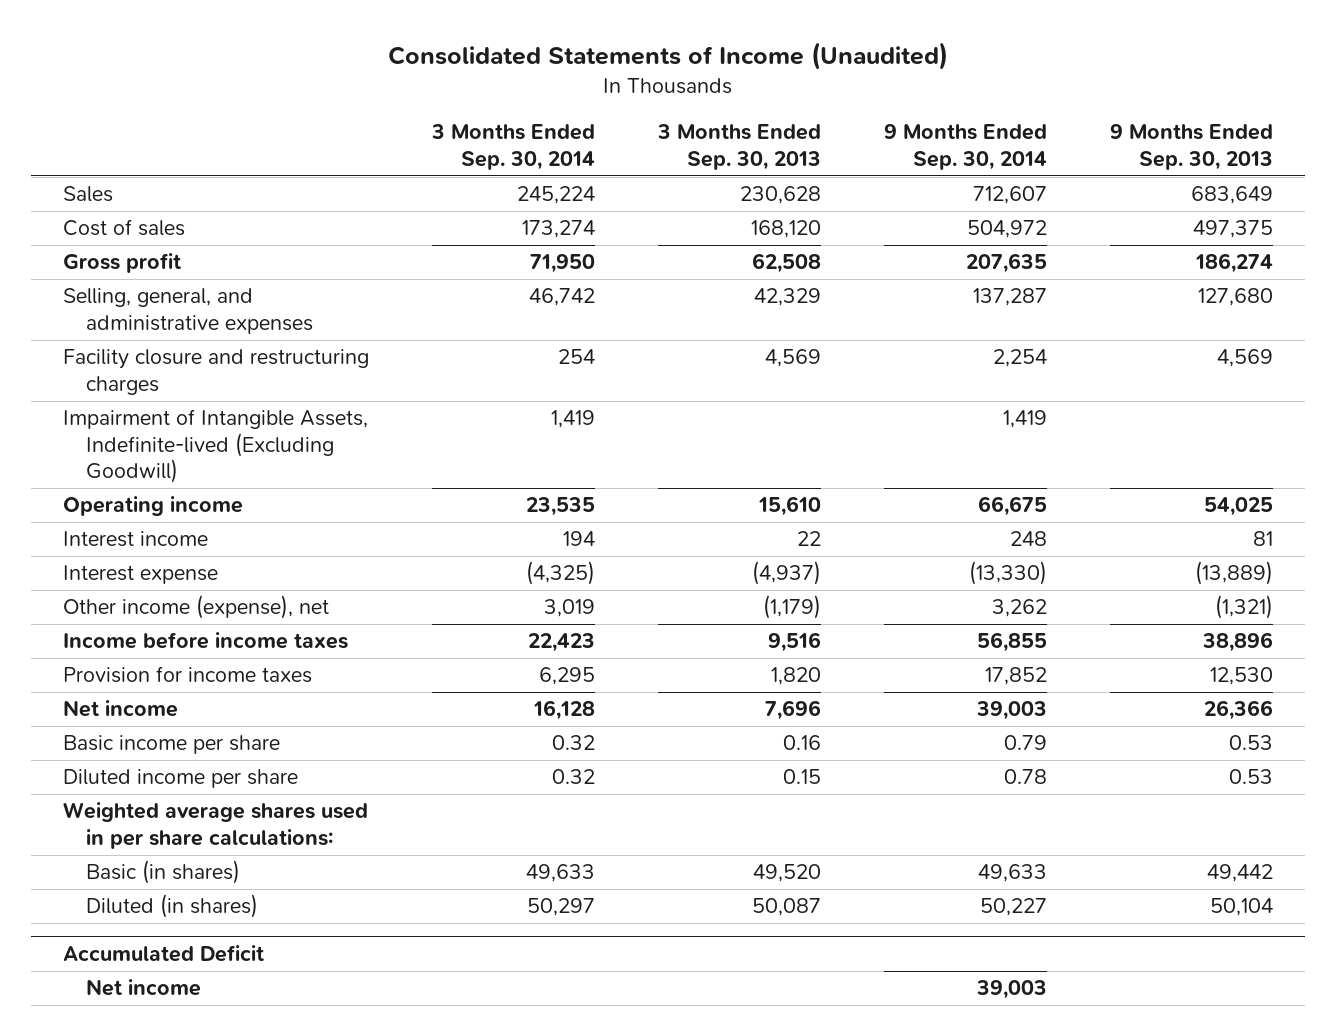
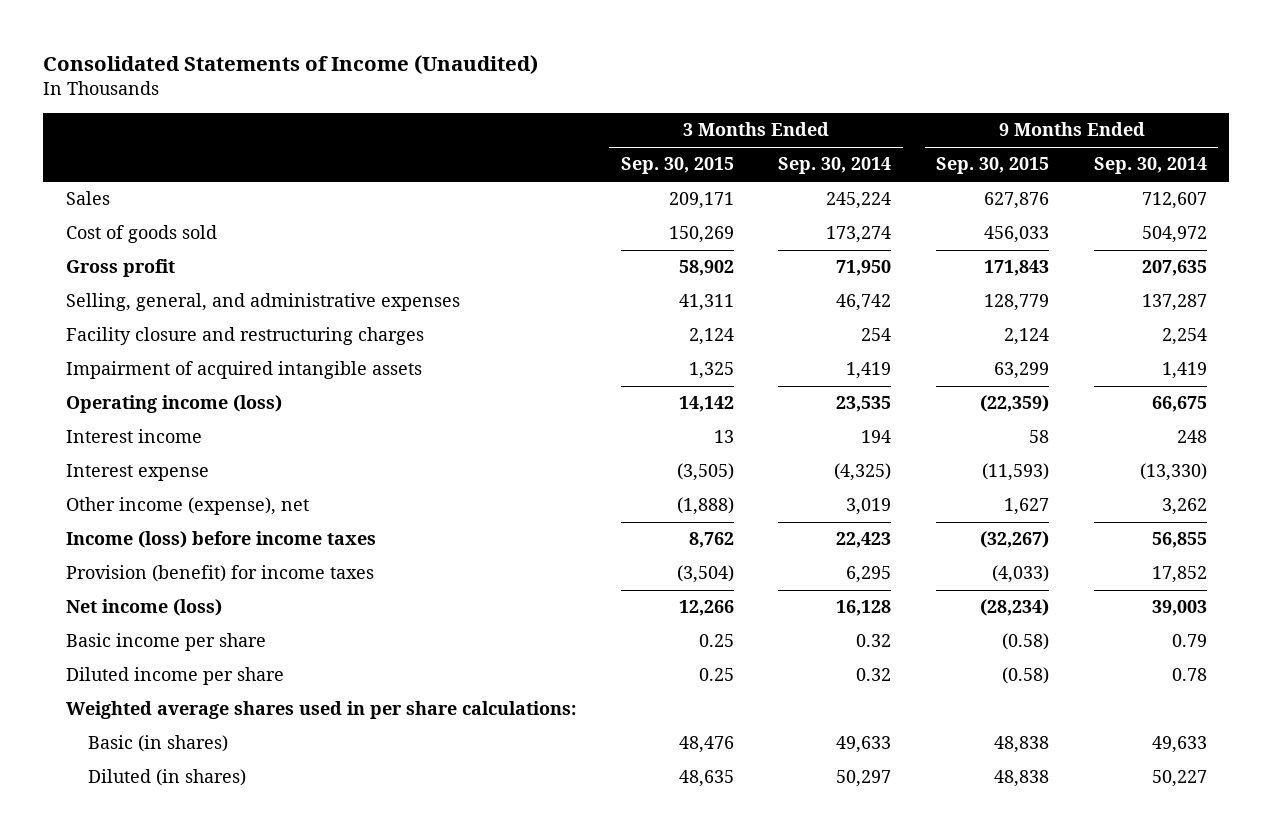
[656,124,821,170] 3 Months Ended Sep. 30, 2013 -> none
[1110,124,1274,170] 9 Months Ended Sep. 30, 2013 -> none
none -> [620,157,734,175] Sep. 30, 2015
none -> [936,157,1050,175] Sep. 30, 2015
[62,219,185,237] Cost of sales -> [65,225,217,244] Cost of goods sold
[62,409,368,484] Impairment of Intangible Assets, Indefinite-lived (Excluding Goodwill) -> [65,361,422,380] Impairment of acquired intangible assets
[62,496,243,517] Operating income -> [65,395,282,414] Operating income (loss)
[62,632,348,650] Income before income taxes -> [65,531,376,549] Income (loss) before income taxes
[62,666,312,684] Provision for income taxes -> [65,565,374,583] Provision (benefit) for income taxes
[62,700,178,718] Net income -> [65,599,222,617] Net income (loss)
[62,944,264,962] Accumulated Deficit -> none
[85,979,201,997] Net income -> none

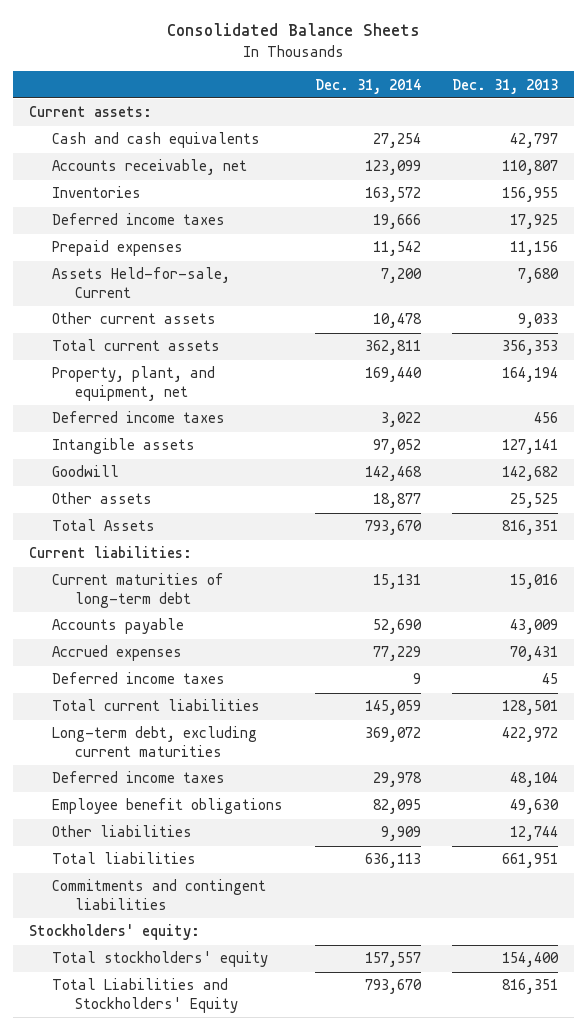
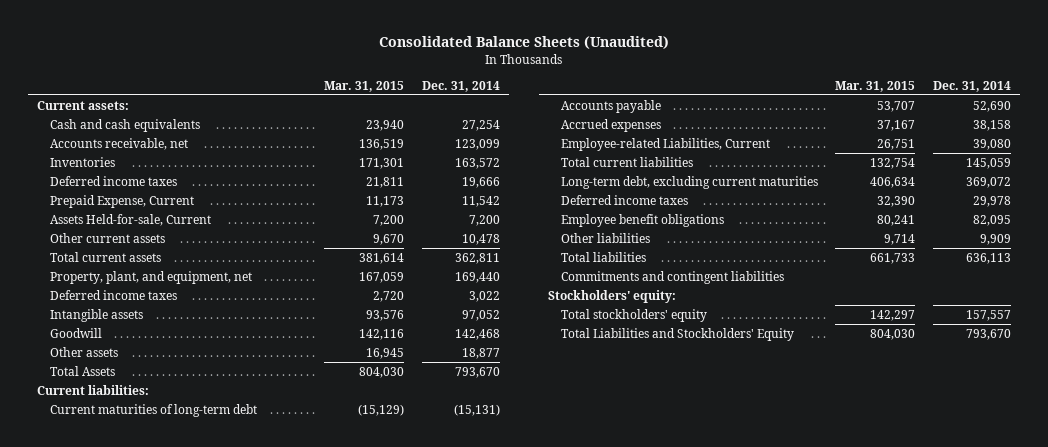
[166,23,420,37] Consolidated Balance Sheets -> [379,36,670,50] Consolidated Balance Sheets (Unaudited)
[452,78,559,94] Dec. 31, 2013 -> none
none -> [324,80,405,92] Mar. 31, 2015
[52,240,184,257] Prepaid expenses -> [49,194,194,208] Prepaid Expense, Current
[372,574,421,590] 15,131 -> [453,403,500,416] (15,131)
[52,672,226,685] Deferred income taxes -> none
[372,646,421,662] 77,229 -> [972,119,1011,131] 38,158
none -> [560,137,770,151] Employee-related Liabilities, Current

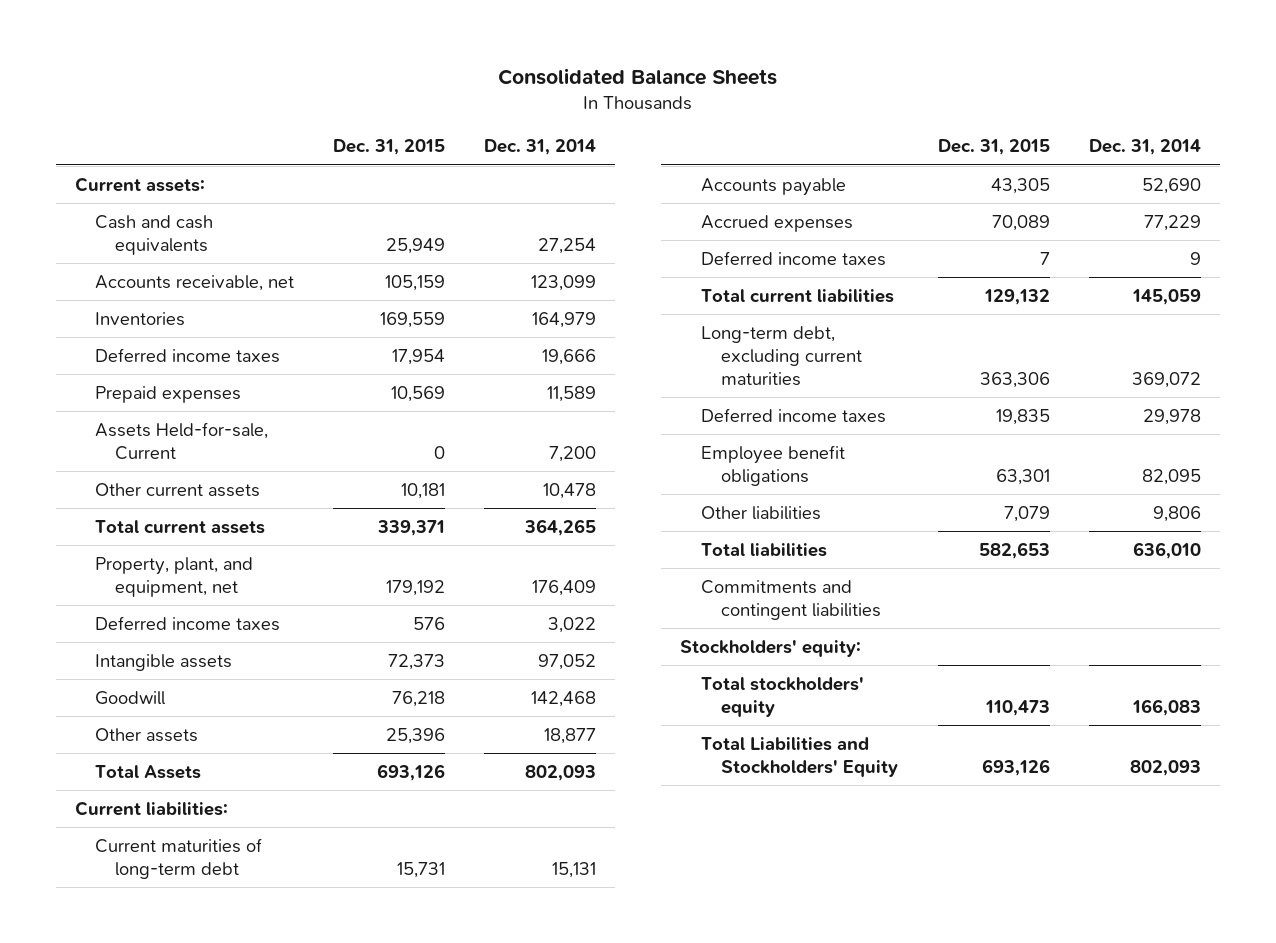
[379,36,670,50] Consolidated Balance Sheets (Unaudited) -> [497,68,777,86] Consolidated Balance Sheets
[324,80,405,92] Mar. 31, 2015 -> none
none -> [332,139,445,156] Dec. 31, 2015
[454,157,500,169] 163,572 -> [531,311,596,328] 164,979
[49,194,194,208] Prepaid Expense, Current -> [95,385,242,403] Prepaid expenses
[461,195,500,207] 11,542 -> [546,385,596,402] 11,589
[454,252,500,264] 362,811 -> [523,518,596,536] 364,265
[454,271,500,283] 169,440 -> [531,579,596,596] 176,409
[454,366,500,378] 793,670 -> [524,764,596,781] 802,093
[453,403,500,416] (15,131) -> [551,861,596,878] 15,131
[560,137,770,151] Employee-related Liabilities, Current -> none
[972,119,1011,131] 38,158 -> [1143,214,1201,231] 77,229
none -> [700,250,886,266] Deferred income taxes
[979,233,1011,245] 9,909 -> [1152,505,1201,522] 9,806
[965,252,1011,264] 636,113 -> [1132,541,1201,559] 636,010
[965,309,1011,321] 157,557 -> [1131,698,1201,716] 166,083
[965,328,1011,340] 793,670 -> [1129,759,1201,776] 802,093

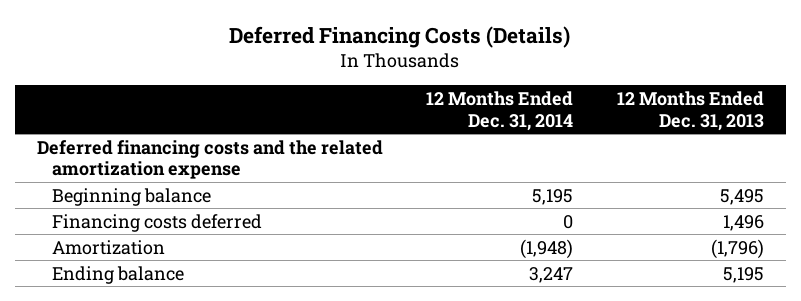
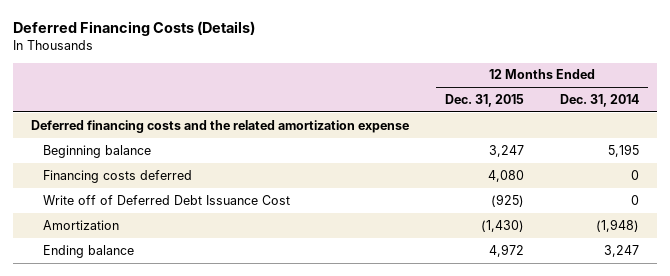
[617,91,765,131] 12 Months Ended Dec. 31, 2013 -> none
none -> [444,93,524,107] Dec. 31, 2015
none -> [43,194,291,205] Write off of Deferred Debt Issuance Cost

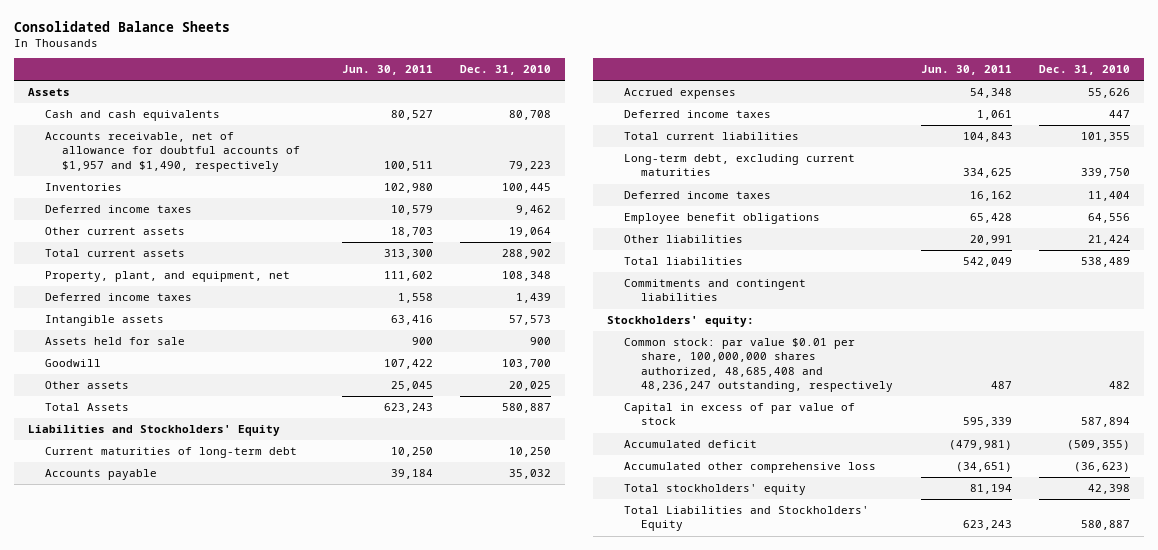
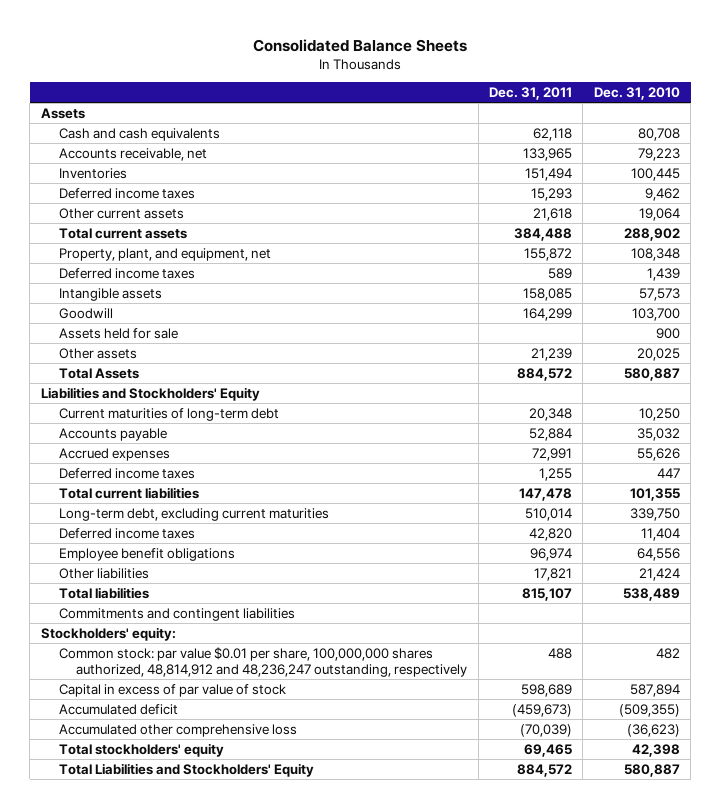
[341,65,433,76] Jun. 30, 2011 -> none
none -> [489,87,573,101] Dec. 31, 2011
[45,132,301,172] Accounts receivable, net of allowance for doubtful accounts of $1,957 and $1,490, respectively -> [58,147,207,161] Accounts receivable, net
[45,337,186,346] Assets held for sale -> [58,327,178,339] Assets held for sale
[623,338,894,393] Common stock: par value $0.01 per share, 100,000,000 shares authorized, 48,685,408 and 48,236,247 outstanding, respectively -> [58,646,468,678] Common stock: par value $0.01 per share, 100,000,000 shares authorized, 48,814,912 and 48,236,247 outstanding, respectively

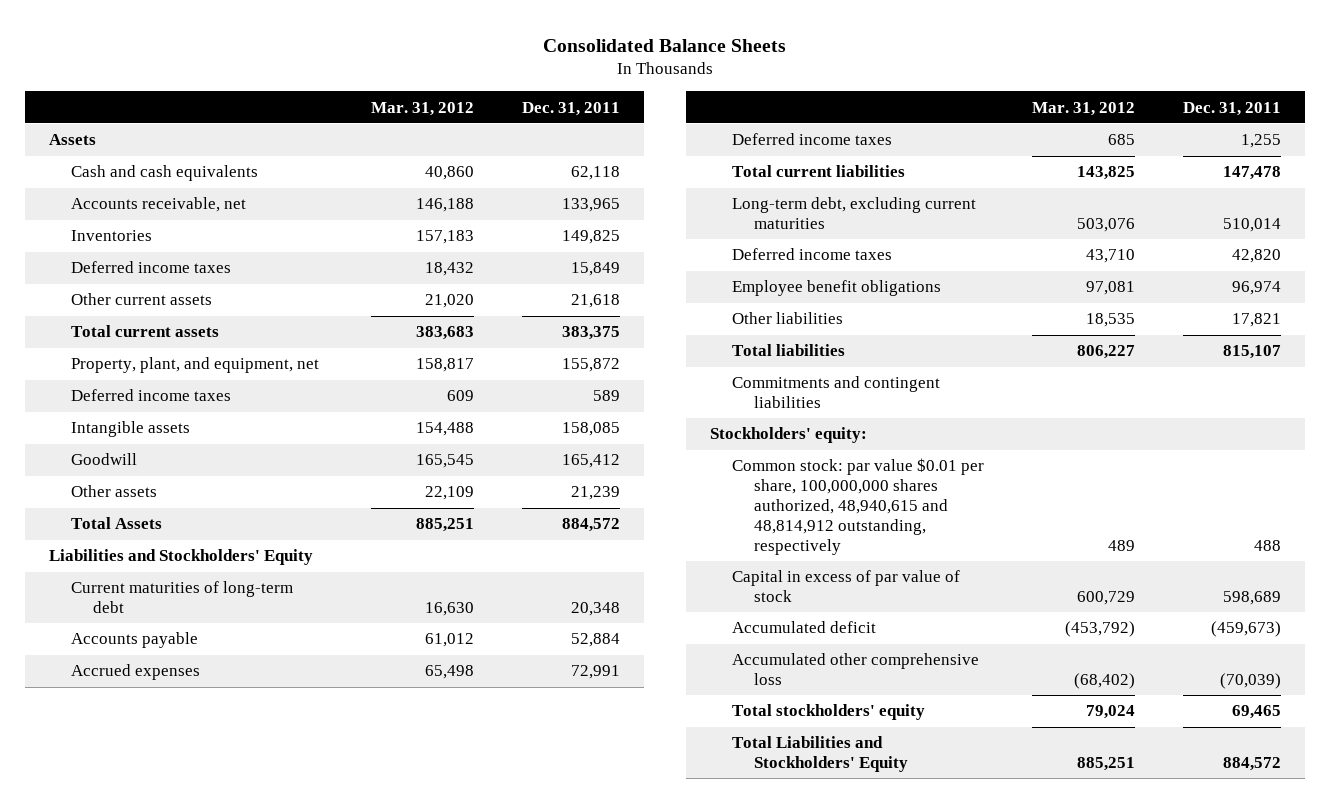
[593,87,680,101] Dec. 31, 2010 -> none
none -> [371,101,475,116] Mar. 31, 2012
[525,167,573,181] 151,494 -> [562,230,621,245] 149,825
[531,187,573,201] 15,293 -> [571,262,621,277] 15,849
[514,227,573,241] 384,488 -> [562,326,621,341] 383,375
[58,327,178,339] Assets held for sale -> none
[523,307,573,321] 164,299 -> [562,454,621,469] 165,412
[58,646,468,678] Common stock: par value $0.01 per share, 100,000,000 shares authorized, 48,814,912 and 48,236,247 outstanding, respectively -> [732,458,985,555] Common stock: par value $0.01 per share, 100,000,000 shares authorized, 48,940,615 and 48,814,912 outstanding, respectively

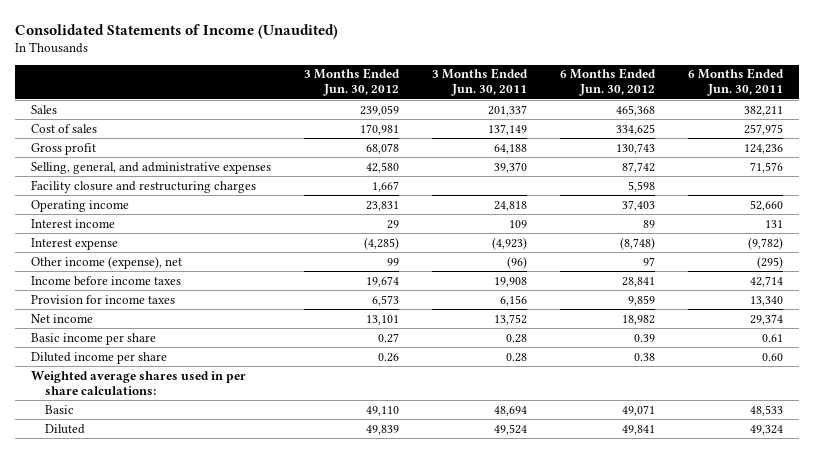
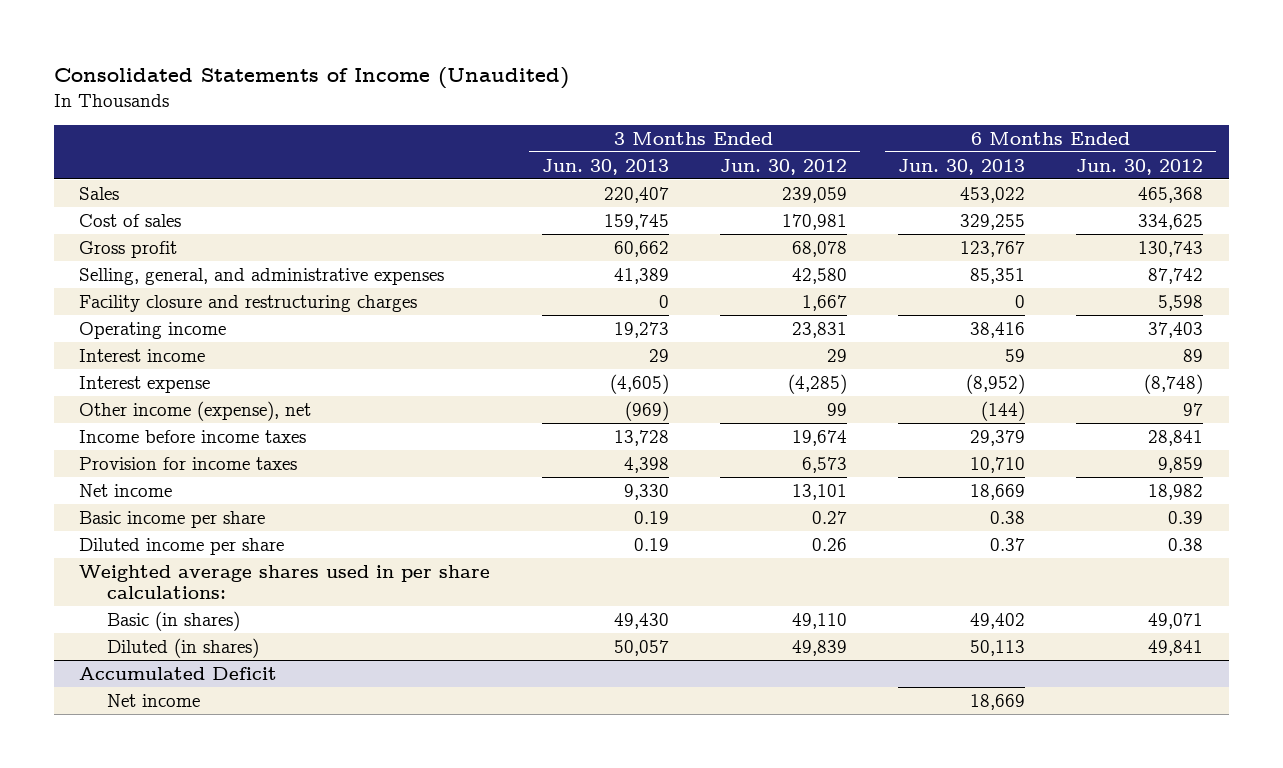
[431,68,528,97] 3 Months Ended Jun. 30, 2011 -> none
[687,68,784,97] 6 Months Ended Jun. 30, 2011 -> none
none -> [541,158,669,175] Jun. 30, 2013
none -> [898,158,1026,175] Jun. 30, 2013
[44,404,74,414] Basic -> [107,610,241,631] Basic (in shares)
[44,423,85,434] Diluted -> [107,637,260,658] Diluted (in shares)
none -> [79,666,278,680] Accumulated Deficit
none -> [107,693,201,707] Net income

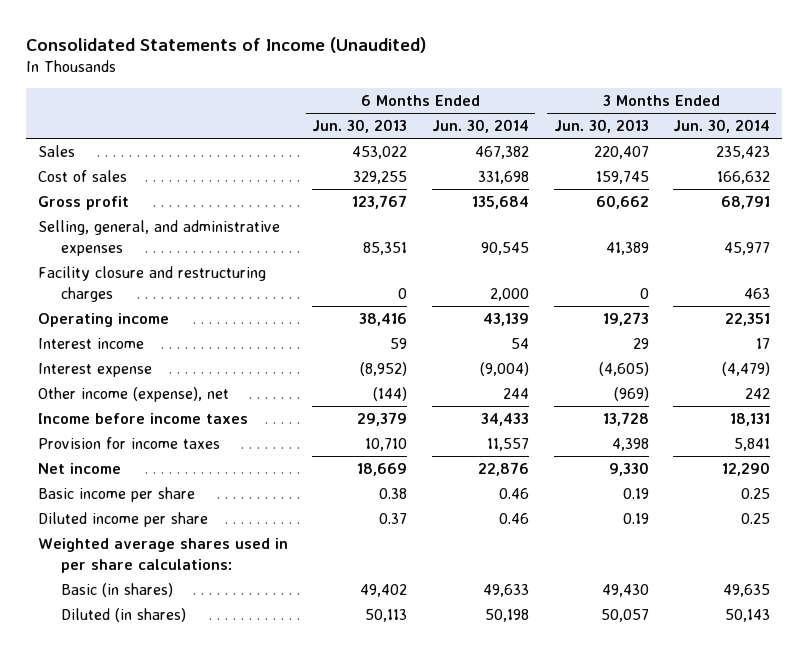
[719,158,847,175] Jun. 30, 2012 -> none
[1076,158,1204,175] Jun. 30, 2012 -> none
none -> [431,119,529,134] Jun. 30, 2014
none -> [673,119,771,134] Jun. 30, 2014
[79,666,278,680] Accumulated Deficit -> none
[107,693,201,707] Net income -> none

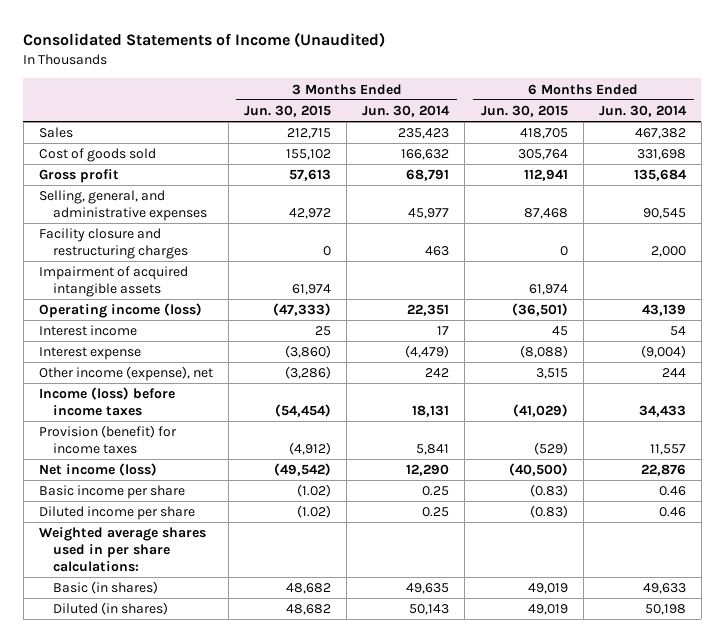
[312,119,408,134] Jun. 30, 2013 -> none
[553,119,649,134] Jun. 30, 2013 -> none
none -> [244,104,332,117] Jun. 30, 2015
none -> [480,104,568,117] Jun. 30, 2015
[37,169,127,182] Cost of sales -> [38,148,156,163] Cost of goods sold
none -> [38,266,188,297] Impairment of acquired intangible assets
[37,312,169,327] Operating income -> [38,303,202,319] Operating income (loss)
[37,412,248,424] Income before income taxes -> [38,387,175,416] Income (loss) before income taxes
[37,436,220,449] Provision for income taxes -> [38,425,177,454] Provision (benefit) for income taxes
[37,462,121,474] Net income -> [38,463,157,477] Net income (loss)

